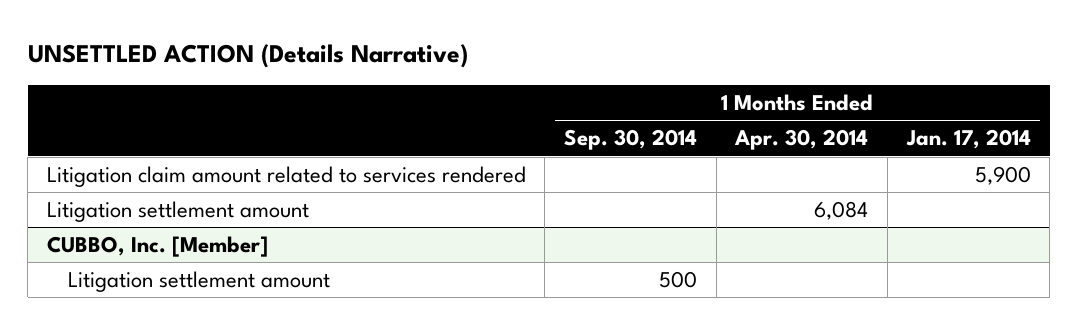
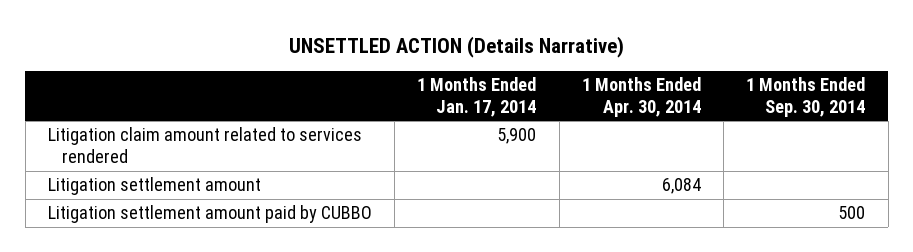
[46,236,268,258] CUBBO, Inc. [Member] -> none
[67,271,330,293] Litigation settlement amount -> none
none -> [47,205,372,224] Litigation settlement amount paid by CUBBO

